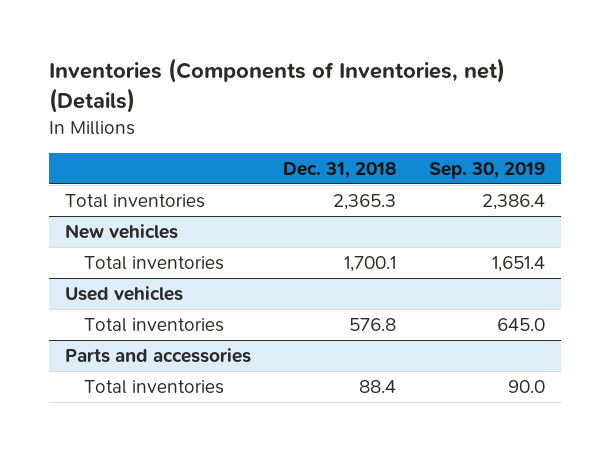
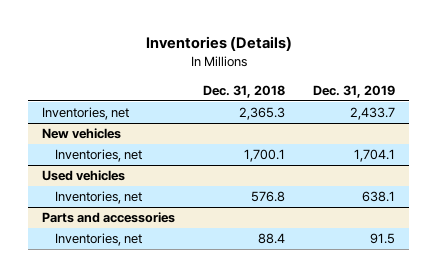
[48,58,505,113] Inventories (Components of Inventories, net) (Details) -> [145,36,292,52] Inventories (Details)
[428,161,545,179] Sep. 30, 2019 -> none
none -> [313,84,396,98] Dec. 31, 2019
[65,194,206,209] Total inventories -> [41,107,129,121] Inventories, net
[84,256,225,271] Total inventories -> [54,149,142,163] Inventories, net
[84,318,225,333] Total inventories -> [54,191,142,205] Inventories, net
[84,380,225,395] Total inventories -> [54,233,142,247] Inventories, net

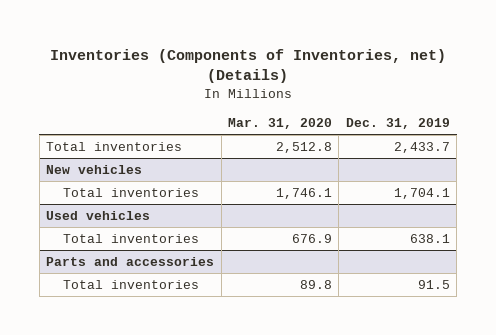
[145,36,292,52] Inventories (Details) -> [50,48,447,84] Inventories (Components of Inventories, net) (Details)
[203,84,286,98] Dec. 31, 2018 -> none
none -> [228,118,333,130] Mar. 31, 2020
[41,107,129,121] Inventories, net -> [46,141,183,151] Total inventories
[54,149,142,163] Inventories, net -> [63,187,200,197] Total inventories
[54,191,142,205] Inventories, net -> [63,233,200,243] Total inventories
[54,233,142,247] Inventories, net -> [63,279,200,289] Total inventories

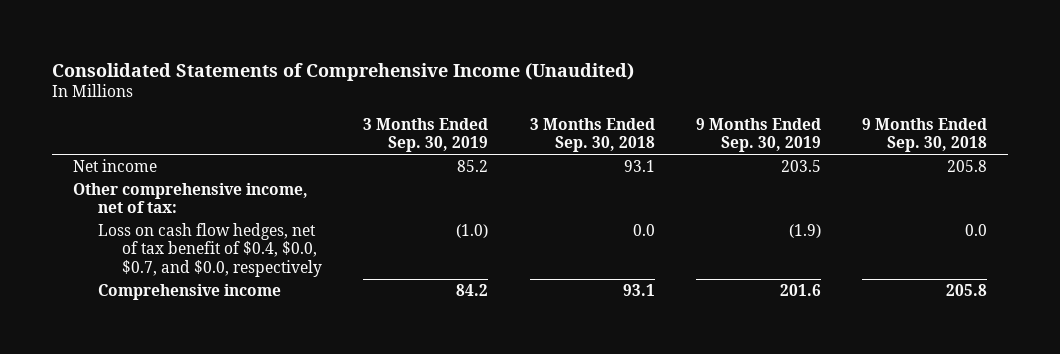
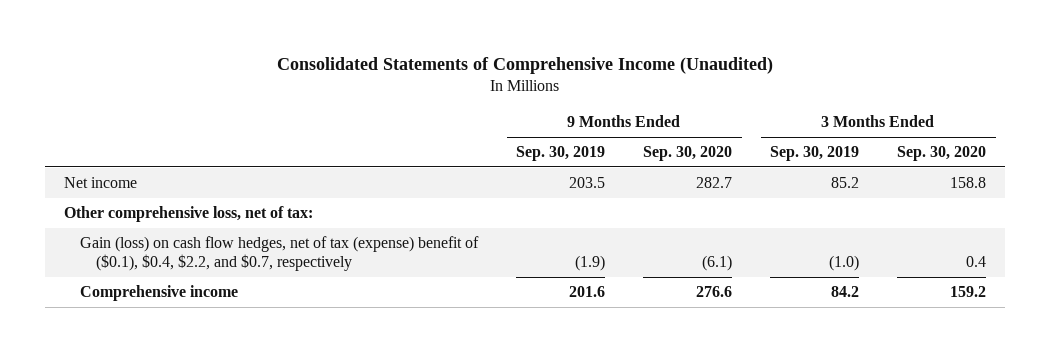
[529,117,655,153] 3 Months Ended Sep. 30, 2018 -> none
[862,117,988,153] 9 Months Ended Sep. 30, 2018 -> none
none -> [643,146,733,162] Sep. 30, 2020
none -> [897,146,987,162] Sep. 30, 2020
[73,182,309,214] Other comprehensive income, net of tax: -> [64,206,314,223] Other comprehensive loss, net of tax:
[97,222,323,277] Loss on cash flow hedges, net of tax benefit of $0.4, $0.0, $0.7, and $0.0, respectively -> [80,236,480,272] Gain (loss) on cash flow hedges, net of tax (expense) benefit of ($0.1), $0.4, $2.2, and $0.7, respectively

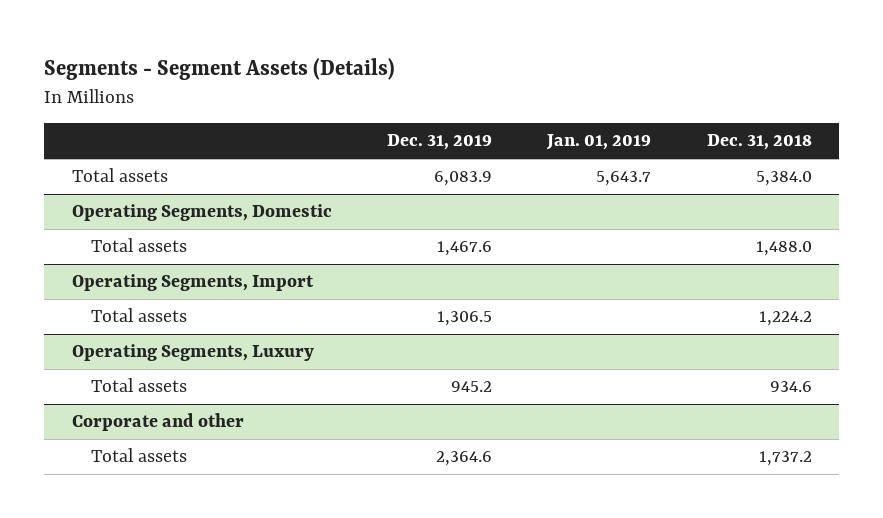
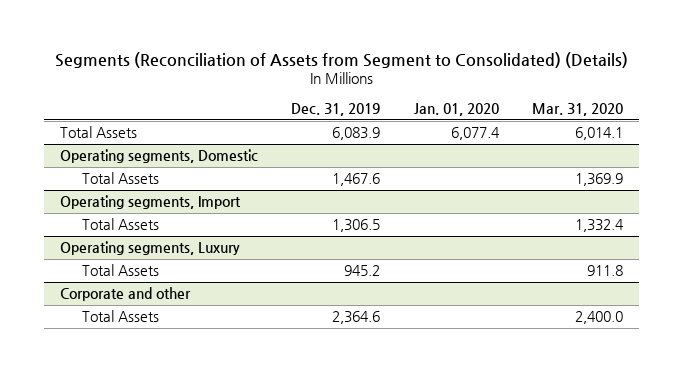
[43,58,395,81] Segments - Segment Assets (Details) -> [54,51,628,68] Segments (Reconciliation of Assets from Segment to Consolidated) (Details)
[546,134,652,151] Jan. 01, 2019 -> none
[706,134,812,151] Dec. 31, 2018 -> none
none -> [413,102,499,116] Jan. 01, 2020
none -> [531,102,623,116] Mar. 31, 2020
[71,168,168,183] Total assets -> [60,126,138,139] Total Assets
[71,204,332,222] Operating Segments, Domestic -> [60,149,259,164] Operating segments, Domestic
[90,238,187,253] Total assets -> [81,172,159,185] Total Assets
[71,274,314,292] Operating Segments, Import -> [60,195,242,210] Operating segments, Import
[90,308,187,323] Total assets -> [81,218,159,231] Total Assets
[71,344,314,362] Operating Segments, Luxury -> [60,241,241,256] Operating segments, Luxury
[90,378,187,393] Total assets -> [81,264,159,277] Total Assets
[90,448,187,463] Total assets -> [81,310,159,323] Total Assets

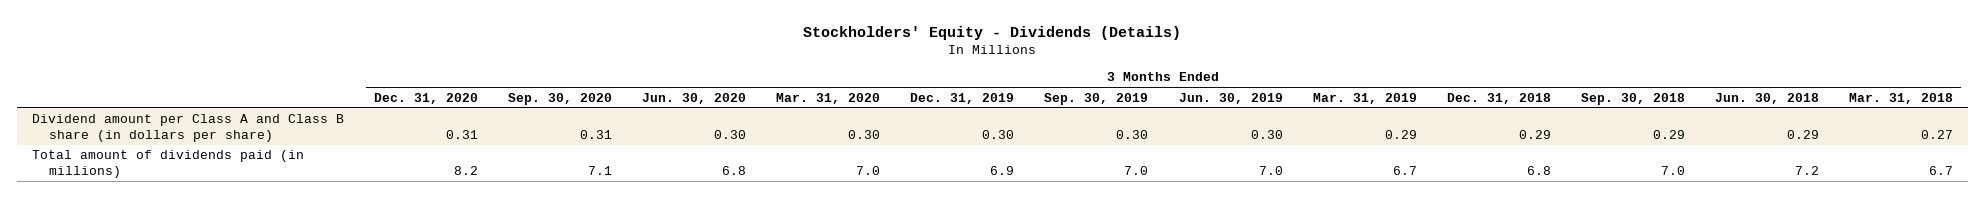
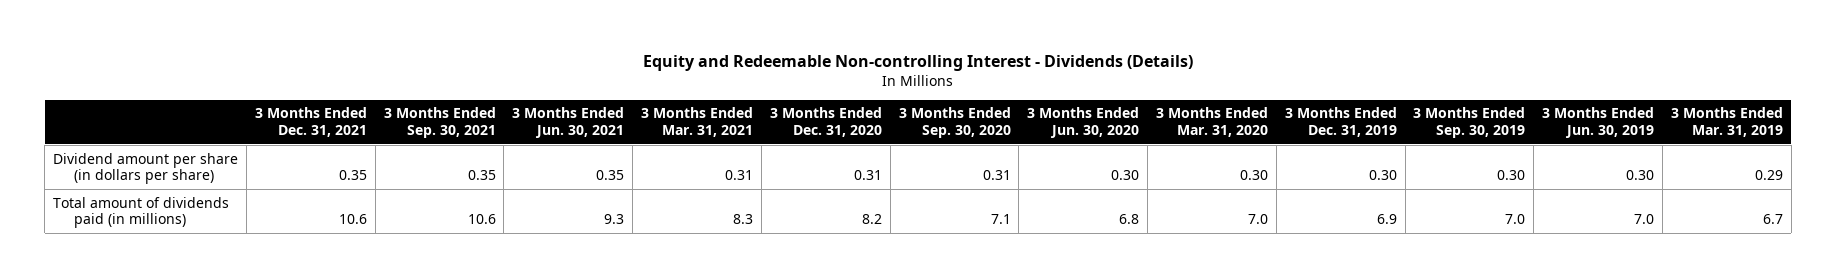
[803,25,1182,40] Stockholders' Equity - Dividends (Details) -> [643,54,1194,71] Equity and Redeemable Non-controlling Interest - Dividends (Details)
[1446,92,1551,104] Dec. 31, 2018 -> none
[1580,92,1685,105] Sep. 30, 2018 -> none
[1715,92,1820,104] Jun. 30, 2018 -> none
[1849,92,1954,104] Mar. 31, 2018 -> none
none -> [254,107,367,138] 3 Months Ended Dec. 31, 2021
none -> [383,107,496,139] 3 Months Ended Sep. 30, 2021
none -> [512,107,625,139] 3 Months Ended Jun. 30, 2021
none -> [641,107,754,138] 3 Months Ended Mar. 31, 2021
[31,114,344,143] Dividend amount per Class A and Class B share (in dollars per share) -> [53,152,239,185] Dividend amount per share (in dollars per share)

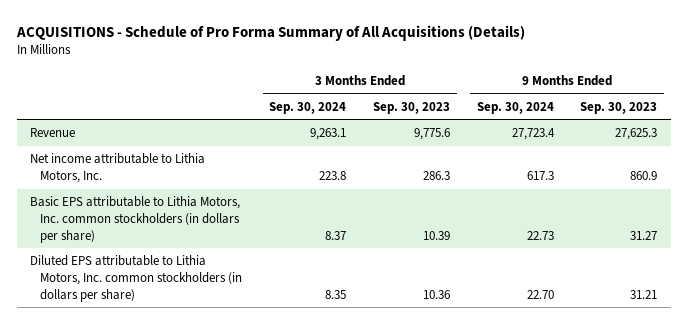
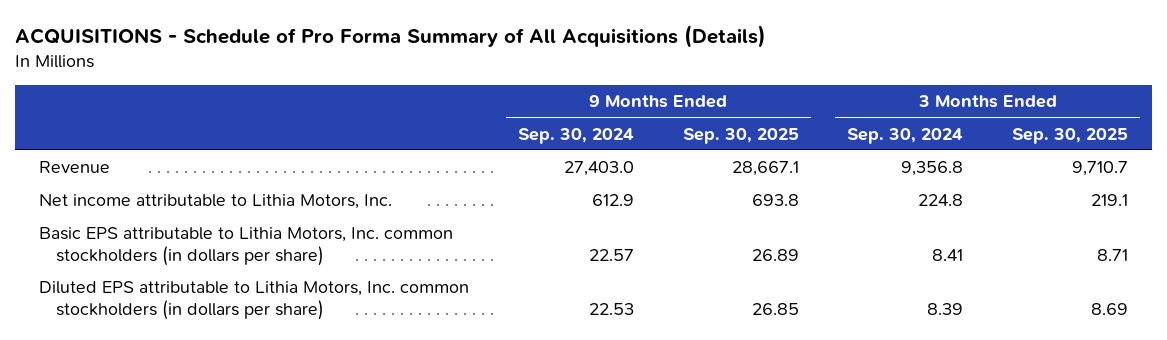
[372,101,450,114] Sep. 30, 2023 -> none
[580,101,658,114] Sep. 30, 2023 -> none
none -> [682,127,799,144] Sep. 30, 2025
none -> [1011,127,1128,144] Sep. 30, 2025
[310,128,347,141] 9,263.1 -> [901,161,964,177] 9,356.8
[511,128,555,141] 27,723.4 -> [563,161,634,177] 27,403.0
[319,171,347,181] 223.8 -> [918,194,964,207] 224.8
[526,171,554,181] 617.3 -> [591,194,634,207] 612.9
[325,230,347,240] 8.37 -> [932,249,964,262] 8.41
[526,230,554,240] 22.73 -> [588,249,634,262] 22.57
[325,289,347,299] 8.35 -> [927,303,964,316] 8.39
[526,289,554,299] 22.70 -> [588,303,634,316] 22.53

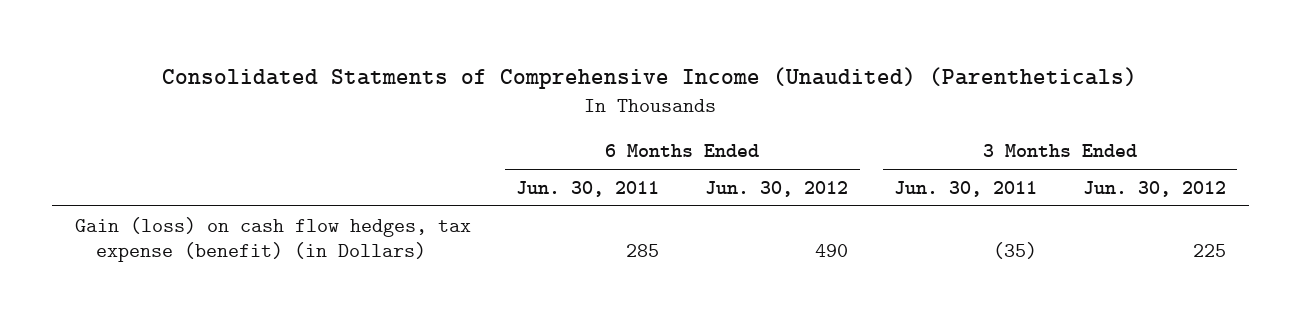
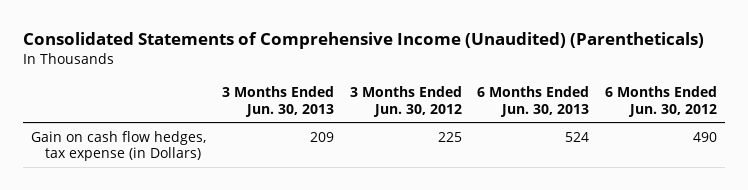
[162,66,1138,89] Consolidated Statments of Comprehensive Income (Unaudited) (Parentheticals) -> [23,32,705,50] Consolidated Statements of Comprehensive Income (Unaudited) (Parentheticals)
[516,181,660,198] Jun. 30, 2011 -> none
[894,181,1038,198] Jun. 30, 2011 -> none
none -> [221,86,334,117] 3 Months Ended Jun. 30, 2013
none -> [477,86,590,117] 6 Months Ended Jun. 30, 2013
[74,216,471,262] Gain (loss) on cash flow hedges, tax expense (benefit) (in Dollars) -> [30,130,206,162] Gain on cash flow hedges, tax expense (in Dollars)

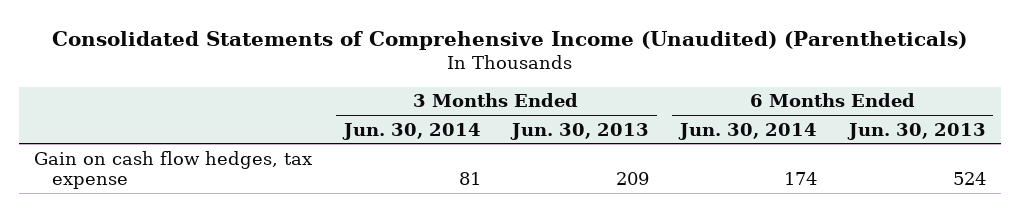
[349,86,462,117] 3 Months Ended Jun. 30, 2012 -> none
[605,86,718,117] 6 Months Ended Jun. 30, 2012 -> none
none -> [341,122,481,140] Jun. 30, 2014
none -> [678,122,818,140] Jun. 30, 2014
[30,130,206,162] Gain on cash flow hedges, tax expense (in Dollars) -> [34,150,313,190] Gain on cash flow hedges, tax expense

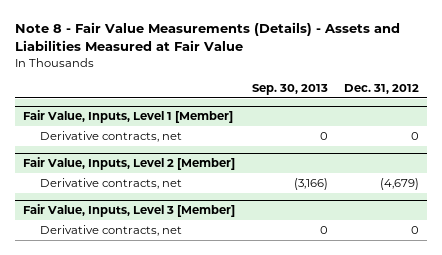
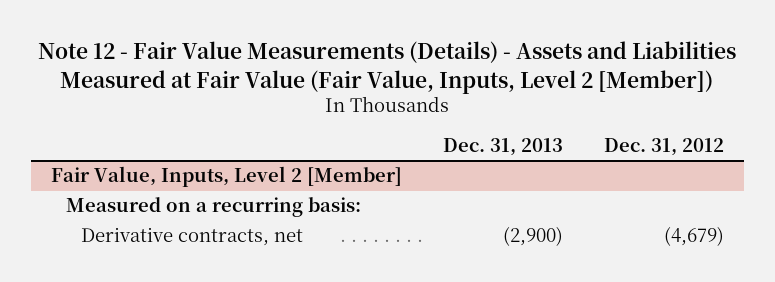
[15,22,401,52] Note 8 - Fair Value Measurements (Details) - Assets and Liabilities Measured at Fair Value -> [38,41,737,94] Note 12 - Fair Value Measurements (Details) - Assets and Liabilities Measured at Fair Value (Fair Value, Inputs, Level 2 [Member])
[251,83,328,95] Sep. 30, 2013 -> none
none -> [442,138,563,157] Dec. 31, 2013
[23,109,234,123] Fair Value, Inputs, Level 1 [Member] -> none
[39,130,182,142] Derivative contracts, net -> none
none -> [66,197,362,218] Measured on a recurring basis:
[23,203,236,217] Fair Value, Inputs, Level 3 [Member] -> none
[39,224,182,236] Derivative contracts, net -> none

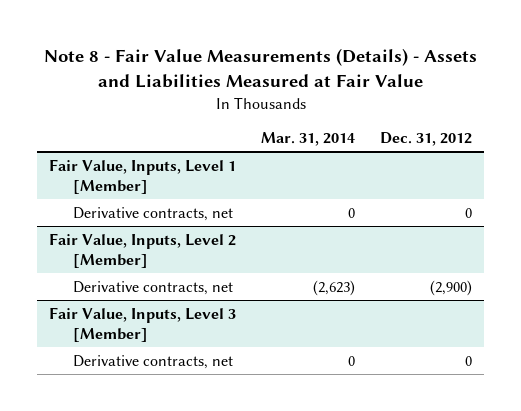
[38,41,737,94] Note 12 - Fair Value Measurements (Details) - Assets and Liabilities Measured at Fair Value (Fair Value, Inputs, Level 2 [Member]) -> [43,47,477,88] Note 8 - Fair Value Measurements (Details) - Assets and Liabilities Measured at Fair Value
[442,138,563,157] Dec. 31, 2013 -> none
none -> [261,132,356,147] Mar. 31, 2014
none -> [49,158,237,195] Fair Value, Inputs, Level 1 [Member]
none -> [73,206,234,221] Derivative contracts, net
[66,197,362,218] Measured on a recurring basis: -> none
[663,226,724,247] (4,679) -> [430,279,473,296] (2,900)
none -> [49,306,237,343] Fair Value, Inputs, Level 3 [Member]
none -> [73,354,234,369] Derivative contracts, net

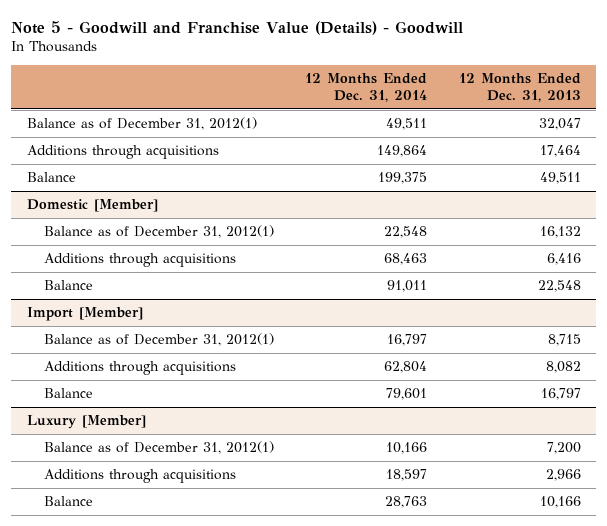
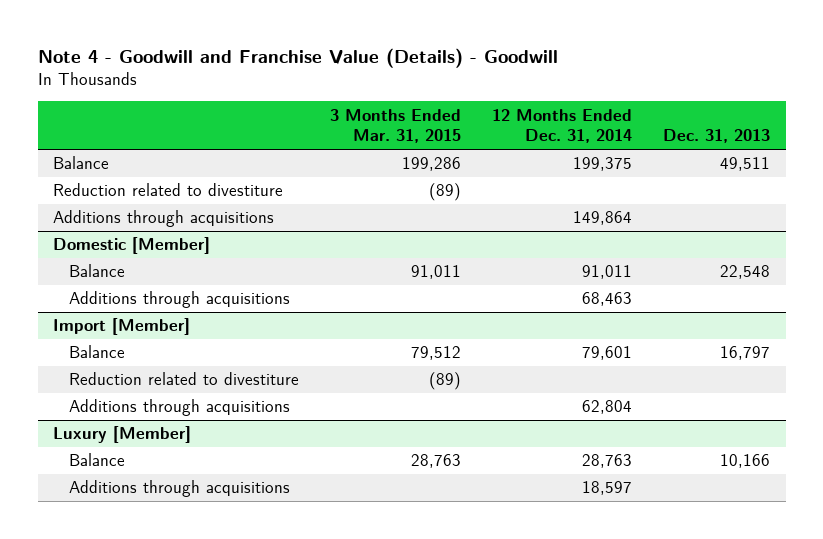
[11,20,464,35] Note 5 - Goodwill and Franchise Value (Details) - Goodwill -> [37,48,558,69] Note 4 - Goodwill and Franchise Value (Details) - Goodwill
[458,73,581,102] 12 Months Ended Dec. 31, 2013 -> none
none -> [330,108,462,144] 3 Months Ended Mar. 31, 2015
none -> [663,129,771,144] Dec. 31, 2013
[26,117,257,131] Balance as of December 31, 2012(1) -> none
none -> [53,183,284,197] Reduction related to divestiture
[26,145,219,160] Additions through acquisitions -> [53,210,275,228] Additions through acquisitions
[44,225,275,239] Balance as of December 31, 2012(1) -> none
[44,253,237,268] Additions through acquisitions -> [69,291,291,309] Additions through acquisitions
[44,333,275,347] Balance as of December 31, 2012(1) -> none
none -> [69,372,300,386] Reduction related to divestiture
[44,361,237,376] Additions through acquisitions -> [69,399,291,417] Additions through acquisitions
[44,441,275,455] Balance as of December 31, 2012(1) -> none
[44,469,237,484] Additions through acquisitions -> [69,480,291,498] Additions through acquisitions

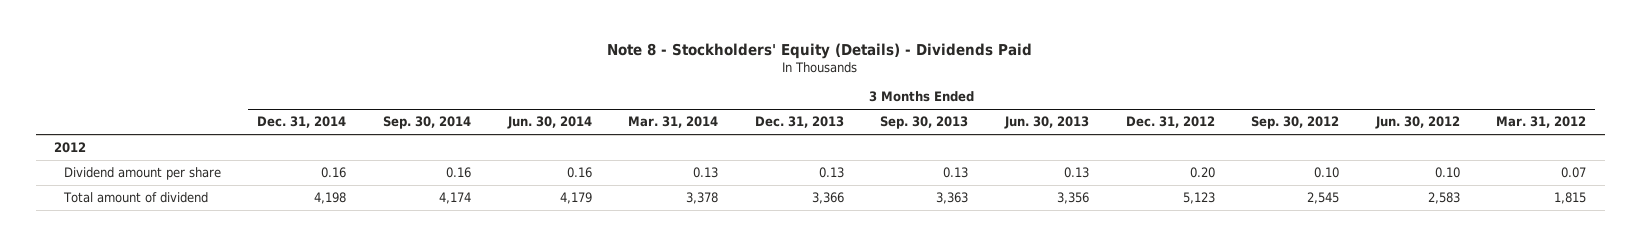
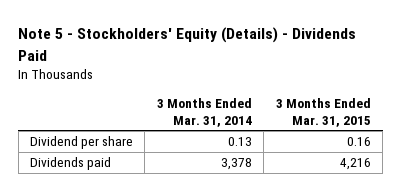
[607,43,1033,60] Note 8 - Stockholders' Equity (Details) - Dividends Paid -> [18,27,357,61] Note 5 - Stockholders' Equity (Details) - Dividends Paid
[257,116,347,129] Dec. 31, 2014 -> none
[382,116,471,130] Sep. 30, 2014 -> none
[506,116,592,130] Jun. 30, 2014 -> none
[754,116,844,129] Dec. 31, 2013 -> none
[880,116,969,130] Sep. 30, 2013 -> none
[1003,116,1089,130] Jun. 30, 2013 -> none
[1125,116,1215,129] Dec. 31, 2012 -> none
[1251,116,1340,130] Sep. 30, 2012 -> none
[1374,116,1460,130] Jun. 30, 2012 -> none
[1496,116,1587,129] Mar. 31, 2012 -> none
none -> [275,98,371,127] 3 Months Ended Mar. 31, 2015
[54,142,87,154] 2012 -> none
[63,167,221,181] Dividend amount per share -> [29,136,133,150] Dividend per share
[62,192,208,204] Total amount of dividend -> [29,157,111,171] Dividends paid

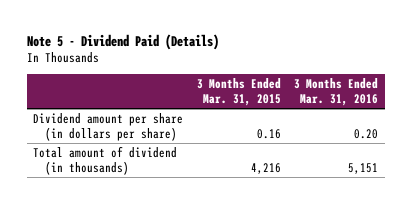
[18,27,357,61] Note 5 - Stockholders' Equity (Details) - Dividends Paid -> [26,33,219,50] Note 5 - Dividend Paid (Details)
[156,98,252,127] 3 Months Ended Mar. 31, 2014 -> none
none -> [294,77,379,107] 3 Months Ended Mar. 31, 2016
[29,136,133,150] Dividend per share -> [33,112,184,141] Dividend amount per share (in dollars per share)
[29,157,111,171] Dividends paid -> [33,145,178,175] Total amount of dividend (in thousands)

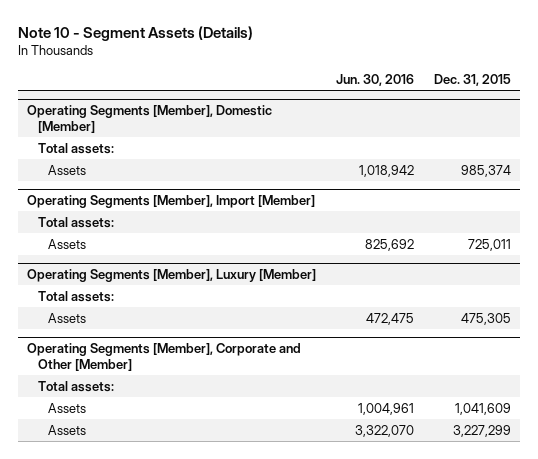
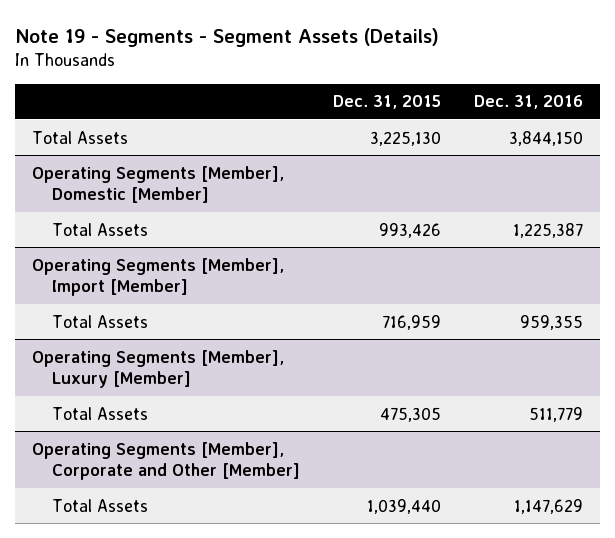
[17,25,253,41] Note 10 - Segment Assets (Details) -> [15,27,440,47] Note 19 - Segments - Segment Assets (Details)
[336,74,415,87] Jun. 30, 2016 -> none
none -> [473,95,583,110] Dec. 31, 2016
none -> [32,130,129,144] Total Assets
[37,142,114,154] Total assets: -> none
[47,164,86,175] Assets -> [51,222,148,236] Total Assets
[460,164,511,177] 985,374 -> [378,222,441,238] 993,426
[37,216,114,228] Total assets: -> none
[47,238,86,249] Assets -> [51,314,148,328] Total Assets
[467,238,511,251] 725,011 -> [381,314,441,330] 716,959
[37,290,114,302] Total assets: -> none
[47,312,86,323] Assets -> [51,406,148,420] Total Assets
[37,380,114,392] Total assets: -> none
[47,424,86,435] Assets -> none
[47,402,86,413] Assets -> [51,498,148,512] Total Assets
[454,402,511,415] 1,041,609 -> [366,498,441,514] 1,039,440

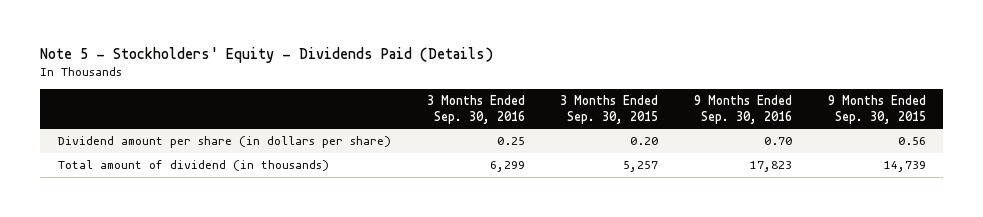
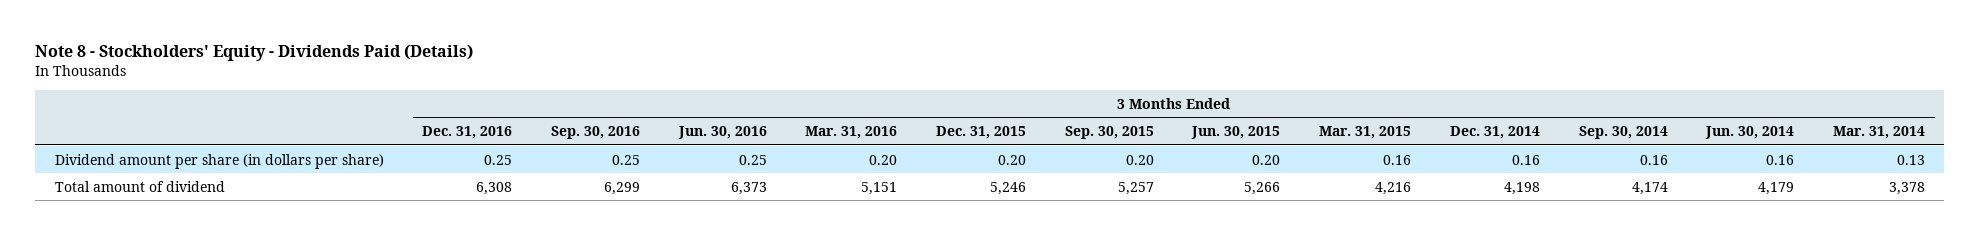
[40,47,494,64] Note 5 - Stockholders' Equity - Dividends Paid (Details) -> [35,44,474,62] Note 8 - Stockholders' Equity - Dividends Paid (Details)
[693,94,792,124] 9 Months Ended Sep. 30, 2016 -> none
[827,94,926,124] 9 Months Ended Sep. 30, 2015 -> none
none -> [422,126,513,140] Dec. 31, 2016
none -> [677,126,767,140] Jun. 30, 2016
none -> [805,126,898,140] Mar. 31, 2016
none -> [936,126,1027,140] Dec. 31, 2015
none -> [1191,126,1281,140] Jun. 30, 2015
none -> [1319,126,1412,140] Mar. 31, 2015
none -> [1449,126,1540,140] Dec. 31, 2014
none -> [1578,126,1668,140] Sep. 30, 2014
none -> [1705,126,1795,140] Jun. 30, 2014
none -> [1832,126,1925,140] Mar. 31, 2014
[57,160,329,172] Total amount of dividend (in thousands) -> [54,180,225,192] Total amount of dividend

